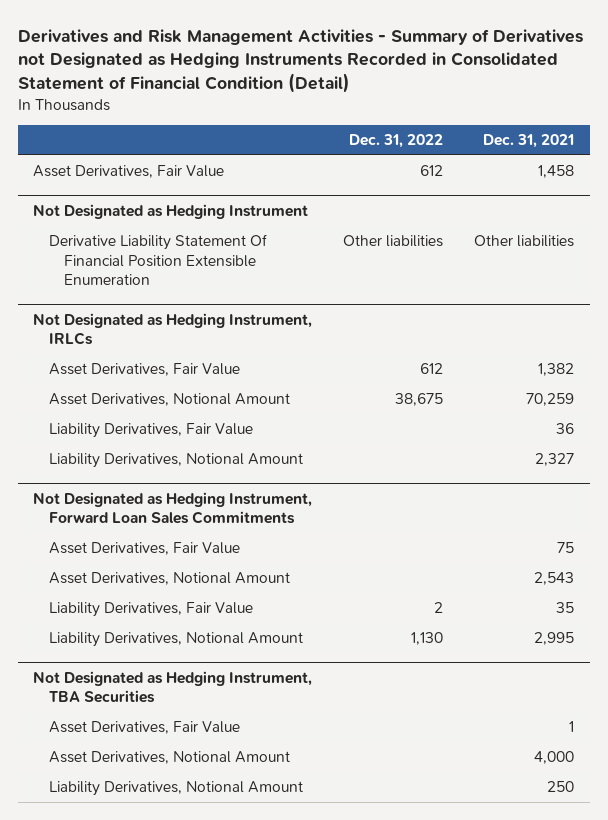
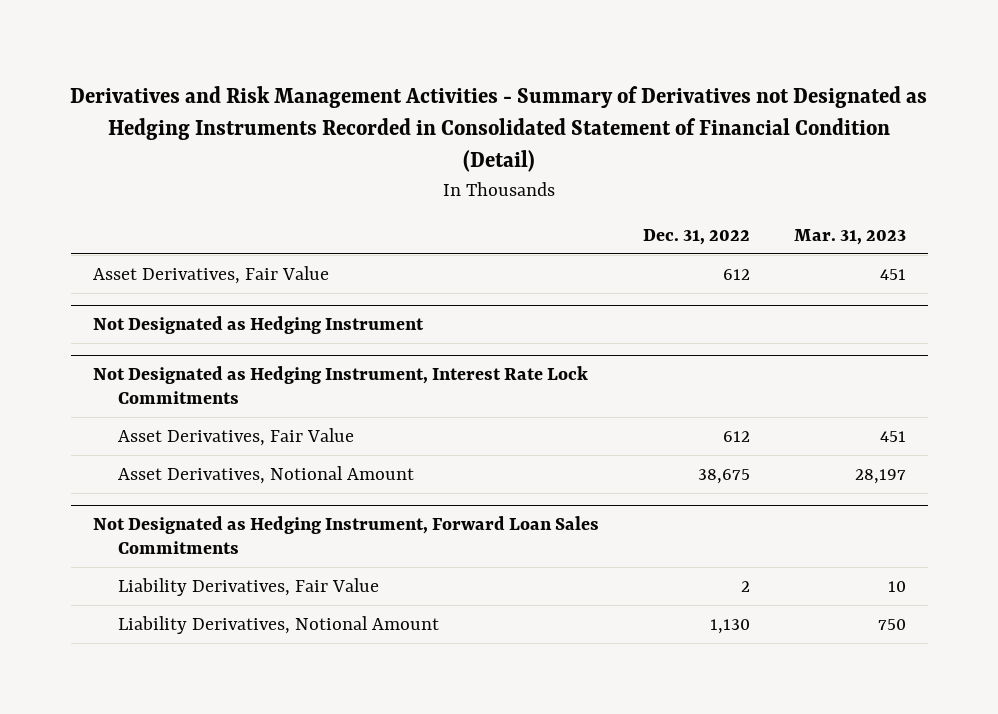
[483,134,575,149] Dec. 31, 2021 -> none
none -> [793,229,906,246] Mar. 31, 2023
[48,234,267,286] Derivative Liability Statement Of Financial Position Extensible Enumeration -> none
[33,312,313,346] Not Designated as Hedging Instrument, IRLCs -> [92,365,588,405] Not Designated as Hedging Instrument, Interest Rate Lock Commitments
[48,423,253,439] Liability Derivatives, Fair Value -> none
[48,453,303,469] Liability Derivatives, Notional Amount -> none
[48,542,240,556] Asset Derivatives, Fair Value -> none
[48,572,290,586] Asset Derivatives, Notional Amount -> none
[33,670,313,704] Not Designated as Hedging Instrument, TBA Securities -> none
[48,721,240,735] Asset Derivatives, Fair Value -> none
[48,751,290,765] Asset Derivatives, Notional Amount -> none
[48,781,303,797] Liability Derivatives, Notional Amount -> none

